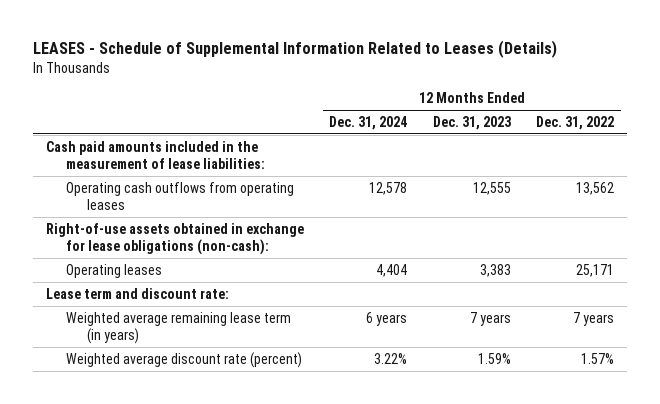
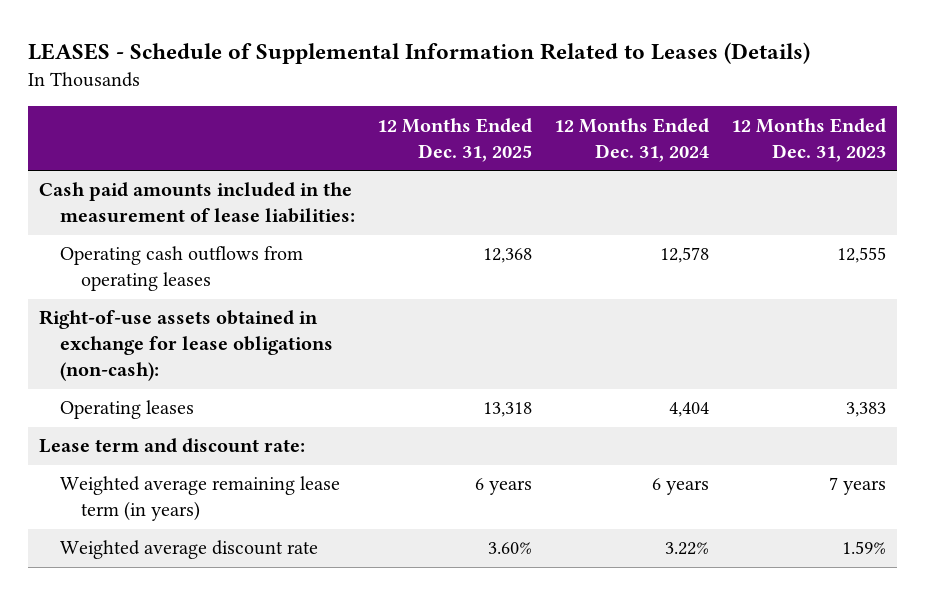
[536,115,615,130] Dec. 31, 2022 -> none
none -> [376,117,532,162] 12 Months Ended Dec. 31, 2025
[66,351,303,368] Weighted average discount rate (percent) -> [59,540,318,560] Weighted average discount rate

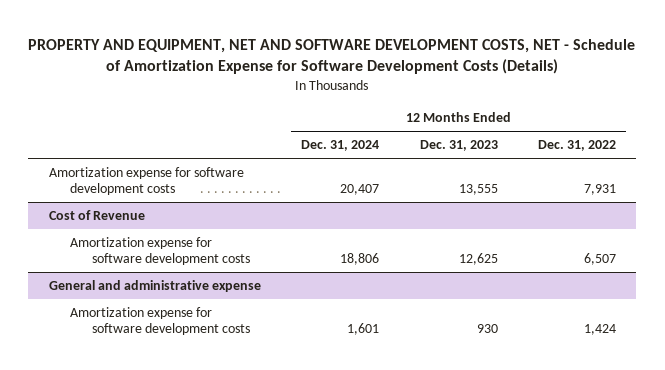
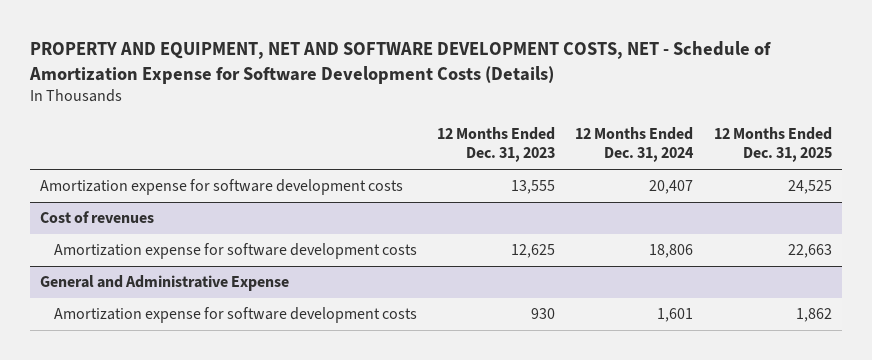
[538,140,617,152] Dec. 31, 2022 -> none
none -> [713,126,832,163] 12 Months Ended Dec. 31, 2025
[48,210,145,221] Cost of Revenue -> [39,211,154,224] Cost of revenues
[48,280,261,293] General and administrative expense -> [39,275,289,292] General and Administrative Expense

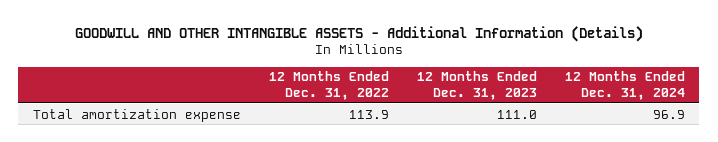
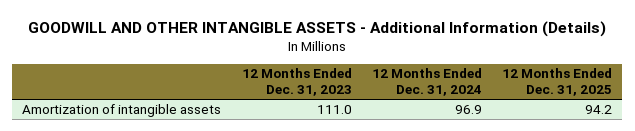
[268,71,389,101] 12 Months Ended Dec. 31, 2022 -> none
none -> [502,68,613,97] 12 Months Ended Dec. 31, 2025
[32,108,241,122] Total amortization expense -> [22,104,222,118] Amortization of intangible assets

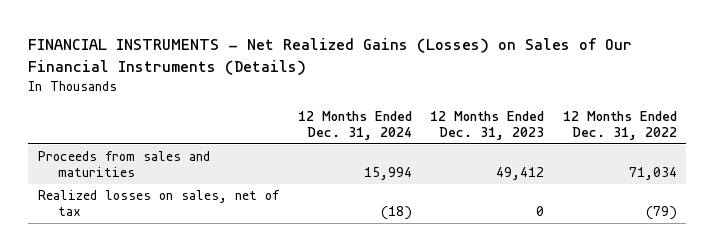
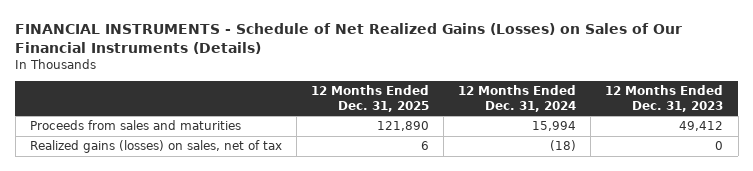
[28,38,633,75] FINANCIAL INSTRUMENTS - Net Realized Gains (Losses) on Sales of Our Financial Instruments (Details) -> [15,22,683,54] FINANCIAL INSTRUMENTS - Schedule of Net Realized Gains (Losses) on Sales of Our Financial Instruments (Details)
[563,111,678,141] 12 Months Ended Dec. 31, 2022 -> none
none -> [311,85,430,112] 12 Months Ended Dec. 31, 2025
[37,190,280,217] Realized losses on sales, net of tax -> [29,140,282,154] Realized gains (losses) on sales, net of tax

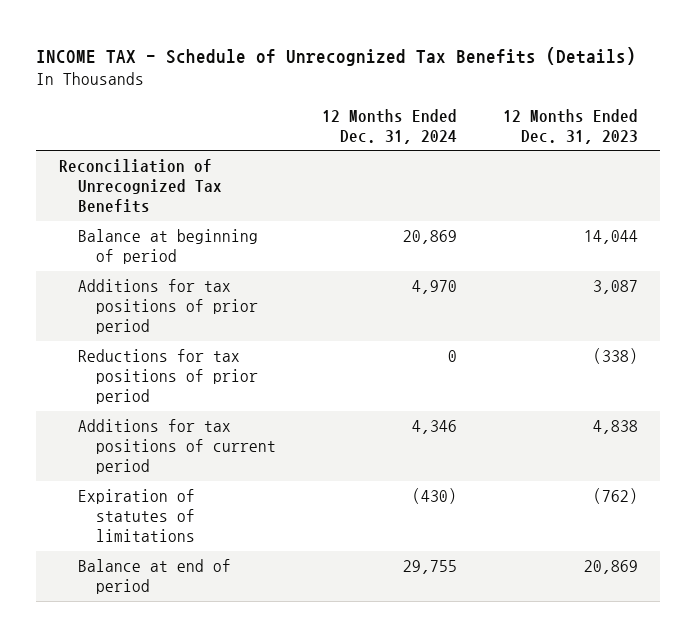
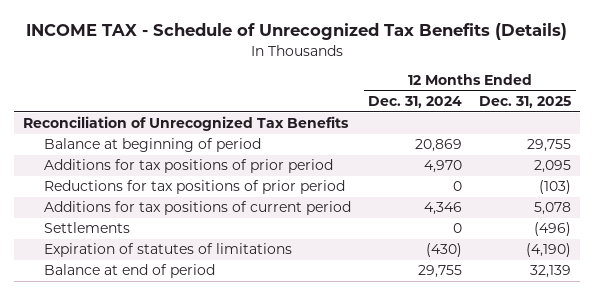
[502,108,638,144] 12 Months Ended Dec. 31, 2023 -> none
none -> [479,96,572,109] Dec. 31, 2025
none -> [43,222,130,234] Settlements

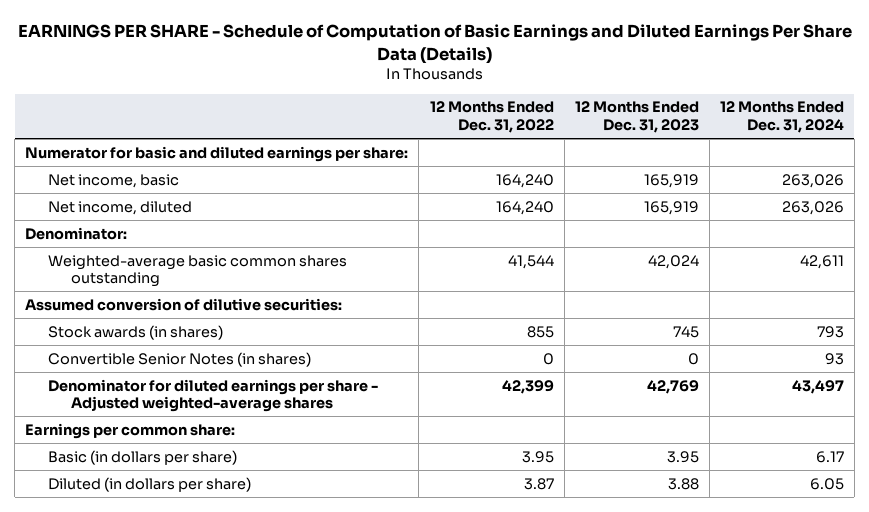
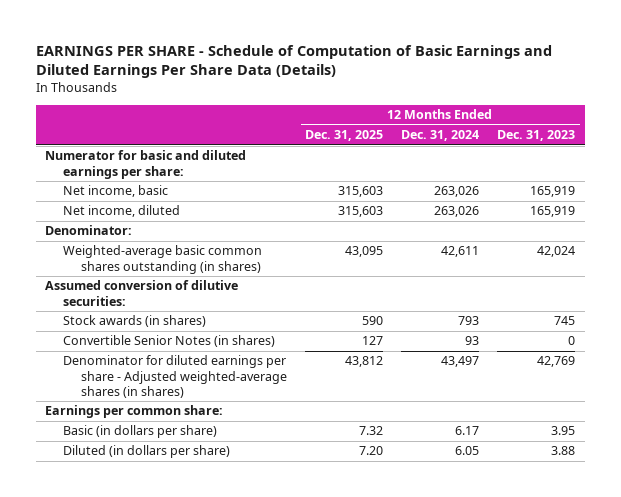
[429,101,554,134] 12 Months Ended Dec. 31, 2022 -> none
none -> [305,130,384,142] Dec. 31, 2025
[48,254,348,288] Weighted-average basic common shares outstanding -> [63,245,263,274] Weighted-average basic common shares outstanding (in shares)
[48,378,379,413] Denominator for diluted earnings per share - Adjusted weighted-average shares -> [63,355,288,398] Denominator for diluted earnings per share - Adjusted weighted-average shares (in shares)

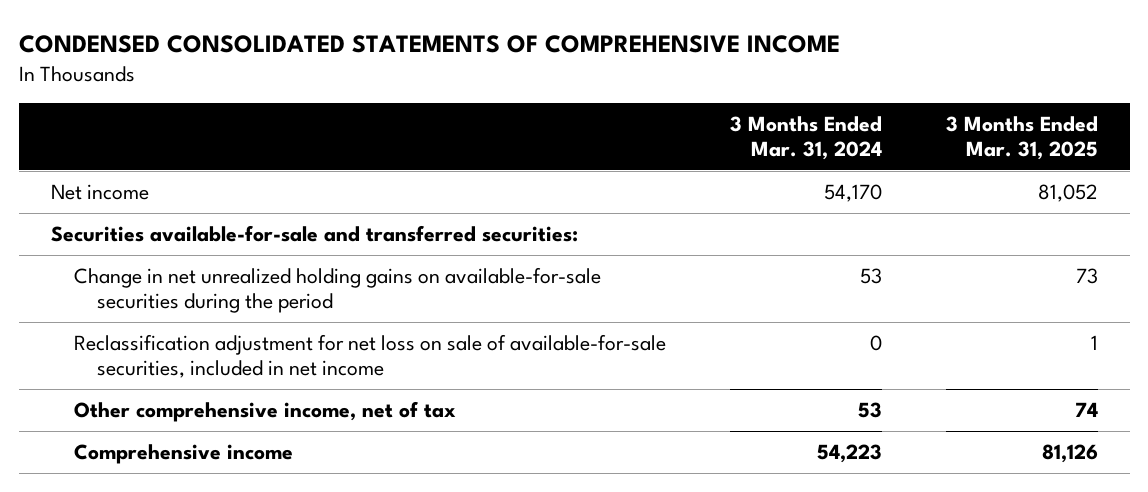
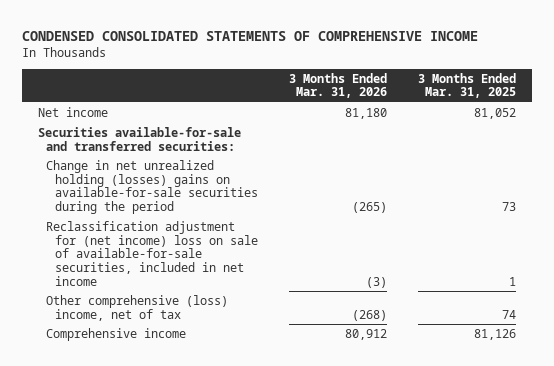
[729,115,882,161] 3 Months Ended Mar. 31, 2024 -> none
none -> [288,72,387,99] 3 Months Ended Mar. 31, 2026
[73,266,601,314] Change in net unrealized holding gains on available-for-sale securities during the period -> [46,160,258,215] Change in net unrealized holding (losses) gains on available-for-sale securities during the period
[73,333,666,379] Reclassification adjustment for net loss on sale of available-for-sale securities, included in net income -> [46,221,258,286] Reclassification adjustment for (net income) loss on sale of available-for-sale securities, included in net income
[73,400,456,422] Other comprehensive income, net of tax -> [46,295,229,321] Other comprehensive (loss) income, net of tax

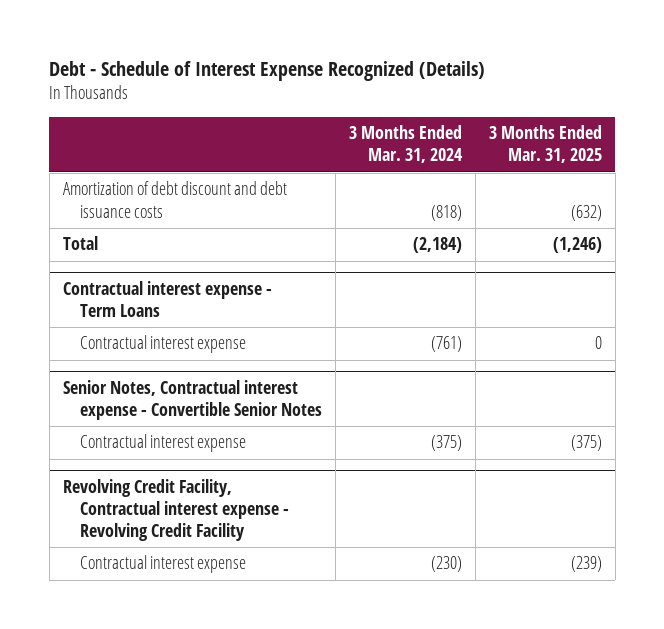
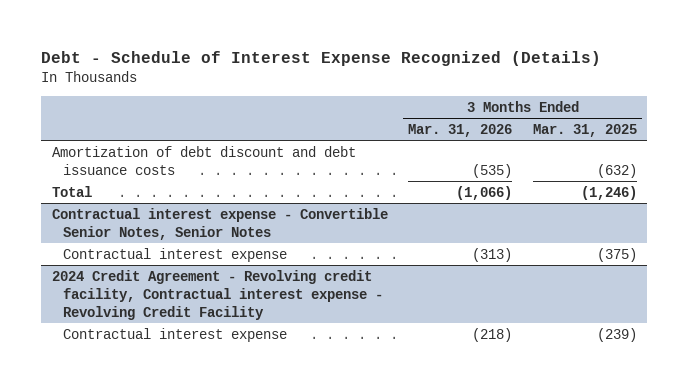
[348,125,463,164] 3 Months Ended Mar. 31, 2024 -> none
none -> [408,123,513,137] Mar. 31, 2026
[62,280,272,317] Contractual interest expense - Term Loans -> none
[79,335,246,354] Contractual interest expense -> none
[62,379,322,420] Senior Notes, Contractual interest expense - Convertible Senior Notes -> [51,207,388,240] Contractual interest expense - Convertible Senior Notes, Senior Notes
[62,478,289,541] Revolving Credit Facility, Contractual interest expense - Revolving Credit Facility -> [51,269,383,320] 2024 Credit Agreement - Revolving credit facility, Contractual interest expense - Revolving Credit Facility

